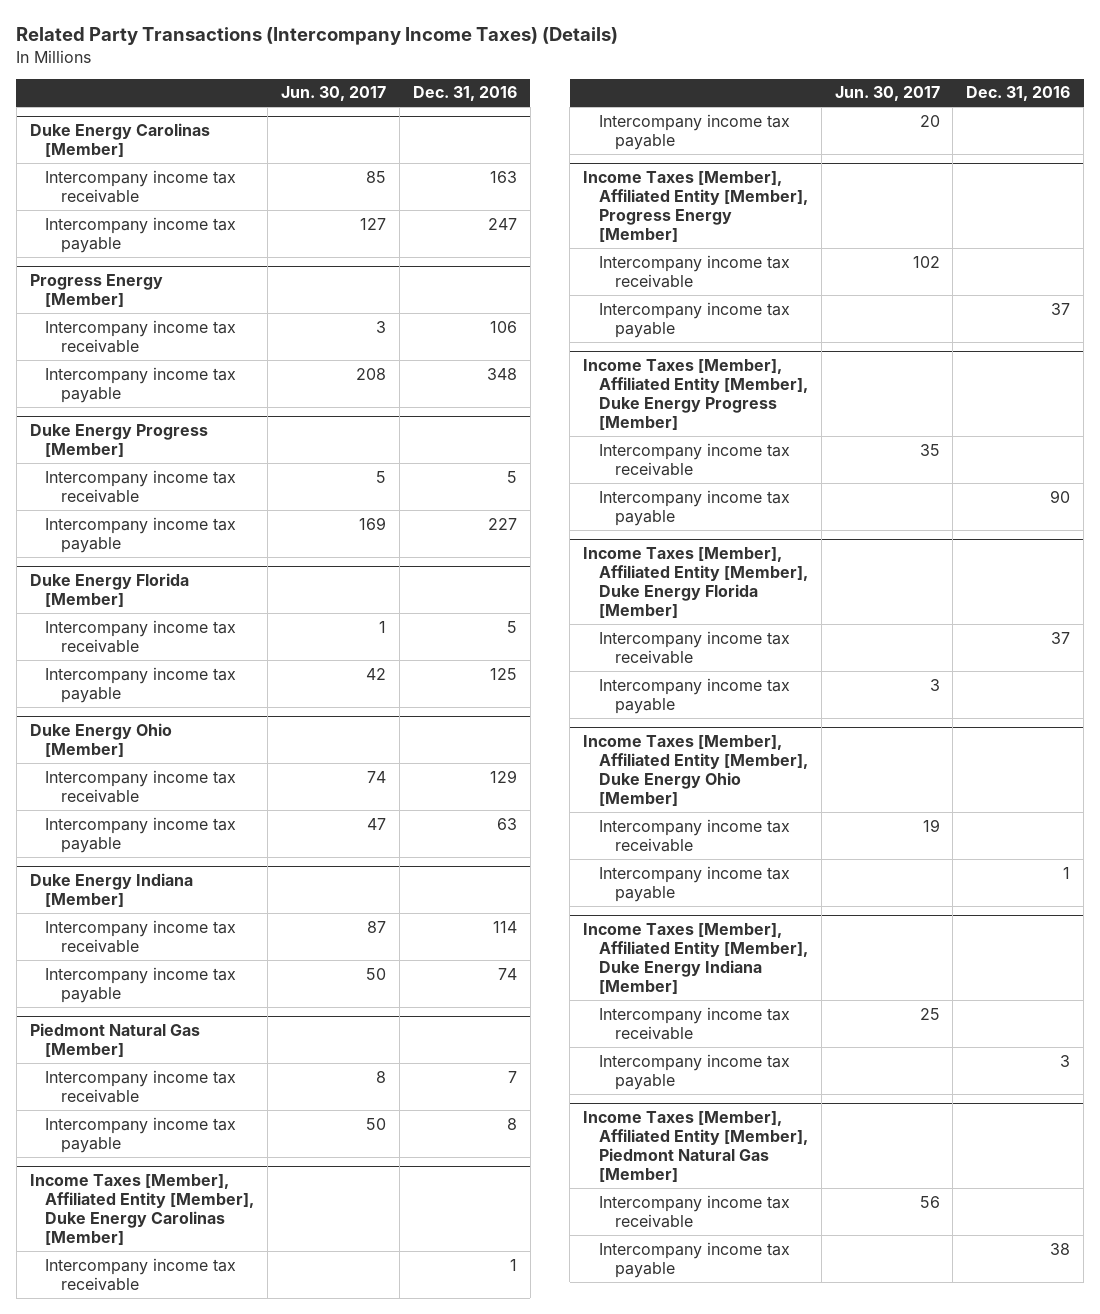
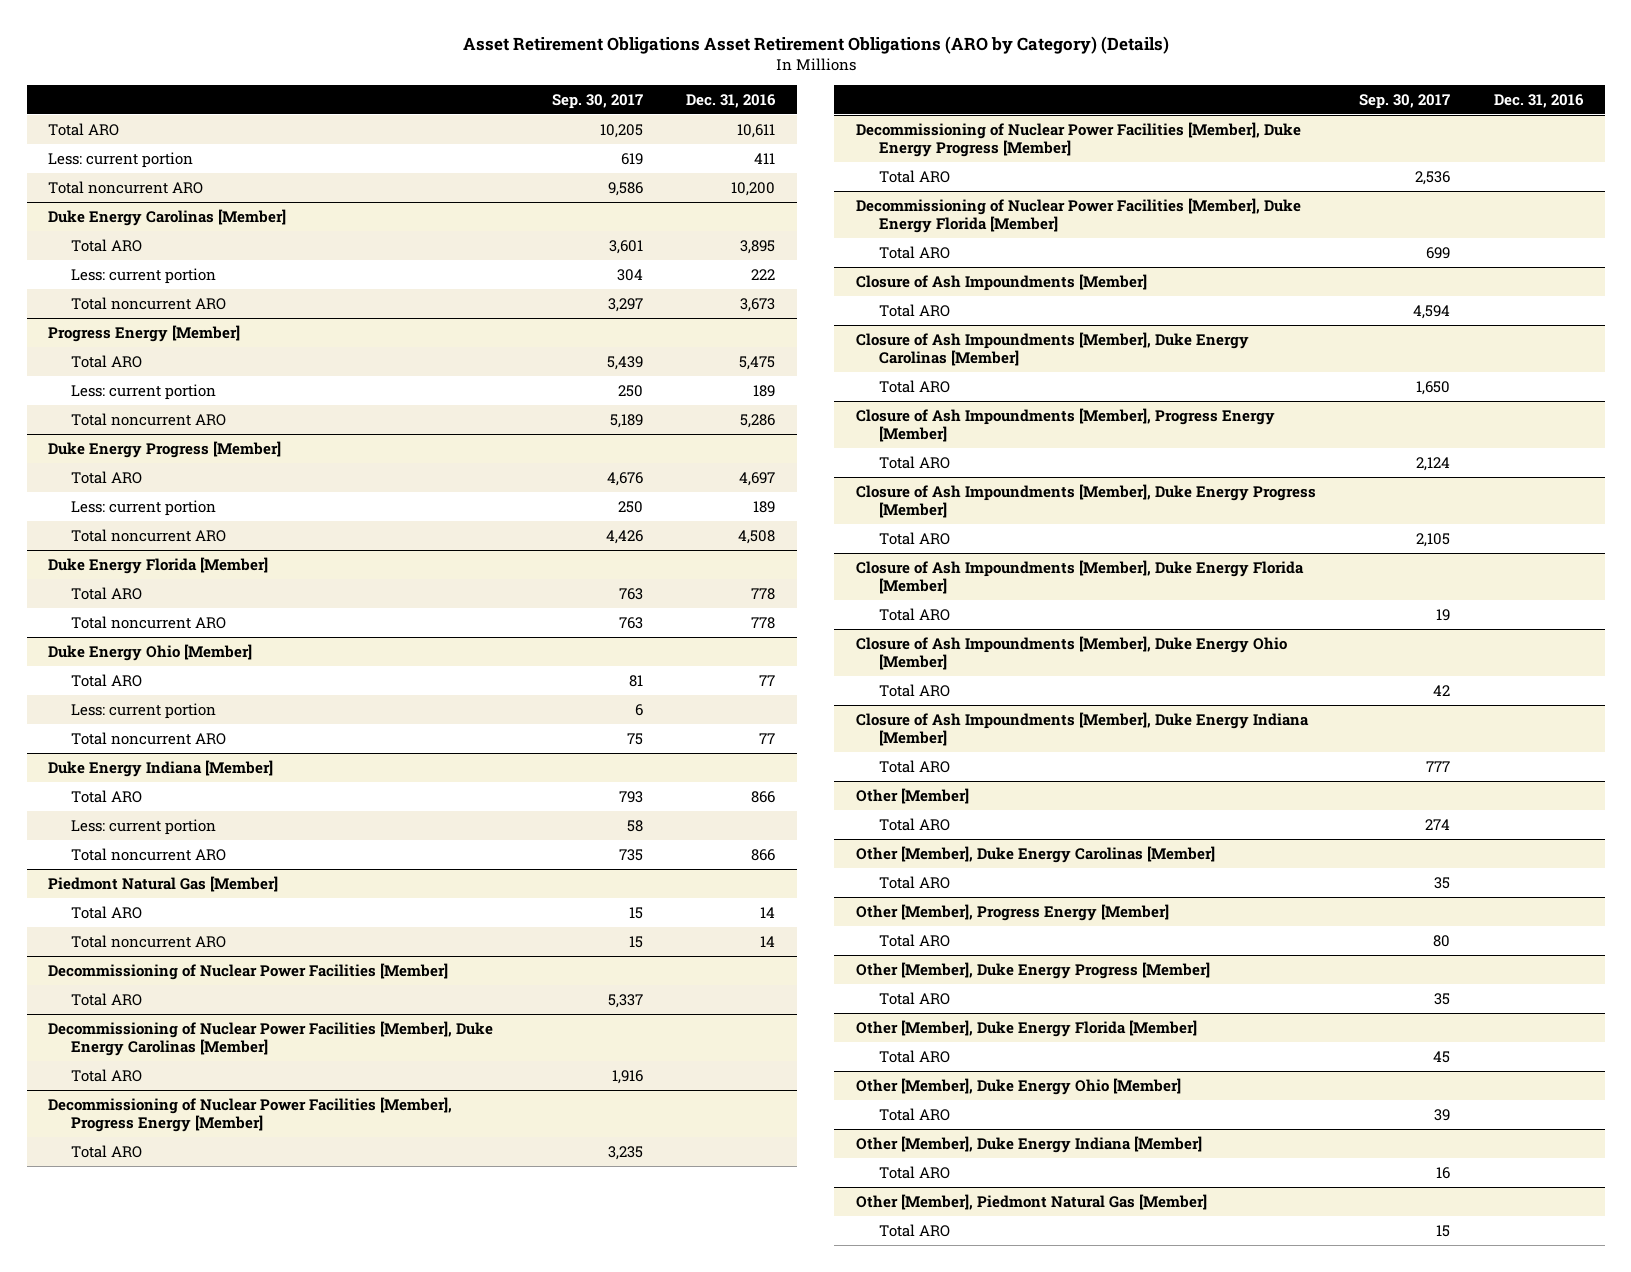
[16,27,619,46] Related Party Transactions (Intercompany Income Taxes) (Details) -> [462,35,1169,54] Asset Retirement Obligations Asset Retirement Obligations (ARO by Category) (Details)
[281,86,387,102] Jun. 30, 2017 -> none
none -> [551,93,643,109] Sep. 30, 2017
none -> [48,122,120,136] Total ARO
none -> [48,151,194,168] Less: current portion
none -> [48,180,204,194] Total noncurrent ARO
[45,169,237,203] Intercompany income tax receivable -> none
[45,216,237,253] Intercompany income tax payable -> none
none -> [70,238,142,252] Total ARO
none -> [70,267,216,284] Less: current portion
none -> [70,296,226,310] Total noncurrent ARO
[45,319,237,353] Intercompany income tax receivable -> none
[45,366,237,403] Intercompany income tax payable -> none
none -> [70,354,142,368] Total ARO
none -> [70,383,216,400] Less: current portion
none -> [70,412,226,426] Total noncurrent ARO
[45,469,237,503] Intercompany income tax receivable -> none
[45,516,237,553] Intercompany income tax payable -> none
none -> [70,470,142,484] Total ARO
none -> [70,499,216,516] Less: current portion
none -> [70,528,226,542] Total noncurrent ARO
[45,619,237,653] Intercompany income tax receivable -> none
[45,666,237,703] Intercompany income tax payable -> none
none -> [70,586,142,600] Total ARO
none -> [70,615,226,629] Total noncurrent ARO
[45,769,237,803] Intercompany income tax receivable -> none
[45,816,237,853] Intercompany income tax payable -> none
none -> [70,673,142,687] Total ARO
none -> [70,702,216,719] Less: current portion
none -> [70,731,226,745] Total noncurrent ARO
[45,919,237,953] Intercompany income tax receivable -> none
[45,966,237,1003] Intercompany income tax payable -> none
none -> [70,789,142,803] Total ARO
none -> [70,818,216,835] Less: current portion
none -> [70,847,226,861] Total noncurrent ARO
[45,1069,237,1103] Intercompany income tax receivable -> none
[45,1116,237,1153] Intercompany income tax payable -> none
[29,1174,255,1245] Income Taxes [Member], Affiliated Entity [Member], Duke Energy Carolinas [Member] -> none
[45,1257,237,1291] Intercompany income tax receivable -> none
[598,113,790,150] Intercompany income tax payable -> none
[583,171,808,242] Income Taxes [Member], Affiliated Entity [Member], Progress Energy [Member] -> none
[598,254,790,288] Intercompany income tax receivable -> none
[598,301,790,338] Intercompany income tax payable -> none
[583,359,808,430] Income Taxes [Member], Affiliated Entity [Member], Duke Energy Progress [Member] -> none
[598,442,790,476] Intercompany income tax receivable -> none
[598,489,790,526] Intercompany income tax payable -> none
[583,547,808,618] Income Taxes [Member], Affiliated Entity [Member], Duke Energy Florida [Member] -> none
[598,630,790,664] Intercompany income tax receivable -> none
[598,677,790,714] Intercompany income tax payable -> none
[583,735,808,806] Income Taxes [Member], Affiliated Entity [Member], Duke Energy Ohio [Member] -> none
[598,818,790,852] Intercompany income tax receivable -> none
[598,865,790,902] Intercompany income tax payable -> none
[583,923,808,994] Income Taxes [Member], Affiliated Entity [Member], Duke Energy Indiana [Member] -> none
[598,1006,790,1040] Intercompany income tax receivable -> none
[598,1053,790,1090] Intercompany income tax payable -> none
[583,1111,808,1182] Income Taxes [Member], Affiliated Entity [Member], Piedmont Natural Gas [Member] -> none
[598,1194,790,1228] Intercompany income tax receivable -> none
[598,1241,790,1278] Intercompany income tax payable -> none
none -> [70,905,142,919] Total ARO
none -> [70,934,226,948] Total noncurrent ARO
none -> [48,962,449,980] Decommissioning of Nuclear Power Facilities [Member]
none -> [70,992,142,1006] Total ARO
none -> [48,1020,494,1056] Decommissioning of Nuclear Power Facilities [Member], Duke Energy Carolinas [Member]
none -> [70,1068,142,1082] Total ARO
none -> [48,1096,453,1132] Decommissioning of Nuclear Power Facilities [Member], Progress Energy [Member]
none -> [70,1144,142,1158] Total ARO
none -> [855,121,1301,157] Decommissioning of Nuclear Power Facilities [Member], Duke Energy Progress [Member]
none -> [878,169,950,183] Total ARO
none -> [855,197,1301,233] Decommissioning of Nuclear Power Facilities [Member], Duke Energy Florida [Member]
none -> [878,245,950,259] Total ARO
none -> [855,273,1147,291] Closure of Ash Impoundments [Member]
none -> [878,303,950,317] Total ARO
none -> [855,331,1249,366] Closure of Ash Impoundments [Member], Duke Energy Carolinas [Member]
none -> [878,379,950,393] Total ARO
none -> [855,407,1275,442] Closure of Ash Impoundments [Member], Progress Energy [Member]
none -> [878,455,950,469] Total ARO
none -> [855,483,1316,518] Closure of Ash Impoundments [Member], Duke Energy Progress [Member]
none -> [878,531,950,545] Total ARO
none -> [855,559,1304,594] Closure of Ash Impoundments [Member], Duke Energy Florida [Member]
none -> [878,607,950,621] Total ARO
none -> [855,635,1287,670] Closure of Ash Impoundments [Member], Duke Energy Ohio [Member]
none -> [878,683,950,697] Total ARO
none -> [855,711,1309,746] Closure of Ash Impoundments [Member], Duke Energy Indiana [Member]
none -> [878,759,950,773] Total ARO
none -> [855,787,969,804] Other [Member]
none -> [878,817,950,831] Total ARO
none -> [855,845,1215,863] Other [Member], Duke Energy Carolinas [Member]
none -> [878,875,950,889] Total ARO
none -> [855,903,1169,921] Other [Member], Progress Energy [Member]
none -> [878,933,950,947] Total ARO
none -> [855,961,1210,979] Other [Member], Duke Energy Progress [Member]
none -> [878,991,950,1005] Total ARO
none -> [855,1019,1197,1037] Other [Member], Duke Energy Florida [Member]
none -> [878,1049,950,1063] Total ARO
none -> [855,1077,1181,1095] Other [Member], Duke Energy Ohio [Member]
none -> [878,1107,950,1121] Total ARO
none -> [855,1135,1202,1153] Other [Member], Duke Energy Indiana [Member]
none -> [878,1165,950,1179] Total ARO
none -> [855,1193,1207,1210] Other [Member], Piedmont Natural Gas [Member]
none -> [878,1223,950,1237] Total ARO

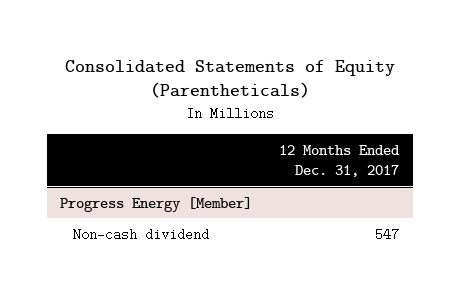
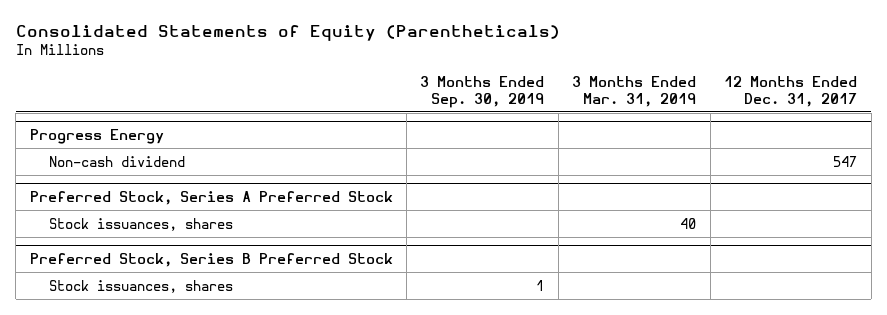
none -> [420,76,545,108] 3 Months Ended Sep. 30, 2019
none -> [572,76,697,107] 3 Months Ended Mar. 31, 2019
[60,196,253,212] Progress Energy [Member] -> [29,128,164,144] Progress Energy
none -> [29,190,393,205] Preferred Stock, Series A Preferred Stock
none -> [49,217,234,231] Stock issuances, shares
none -> [29,252,393,267] Preferred Stock, Series B Preferred Stock
none -> [49,279,234,293] Stock issuances, shares

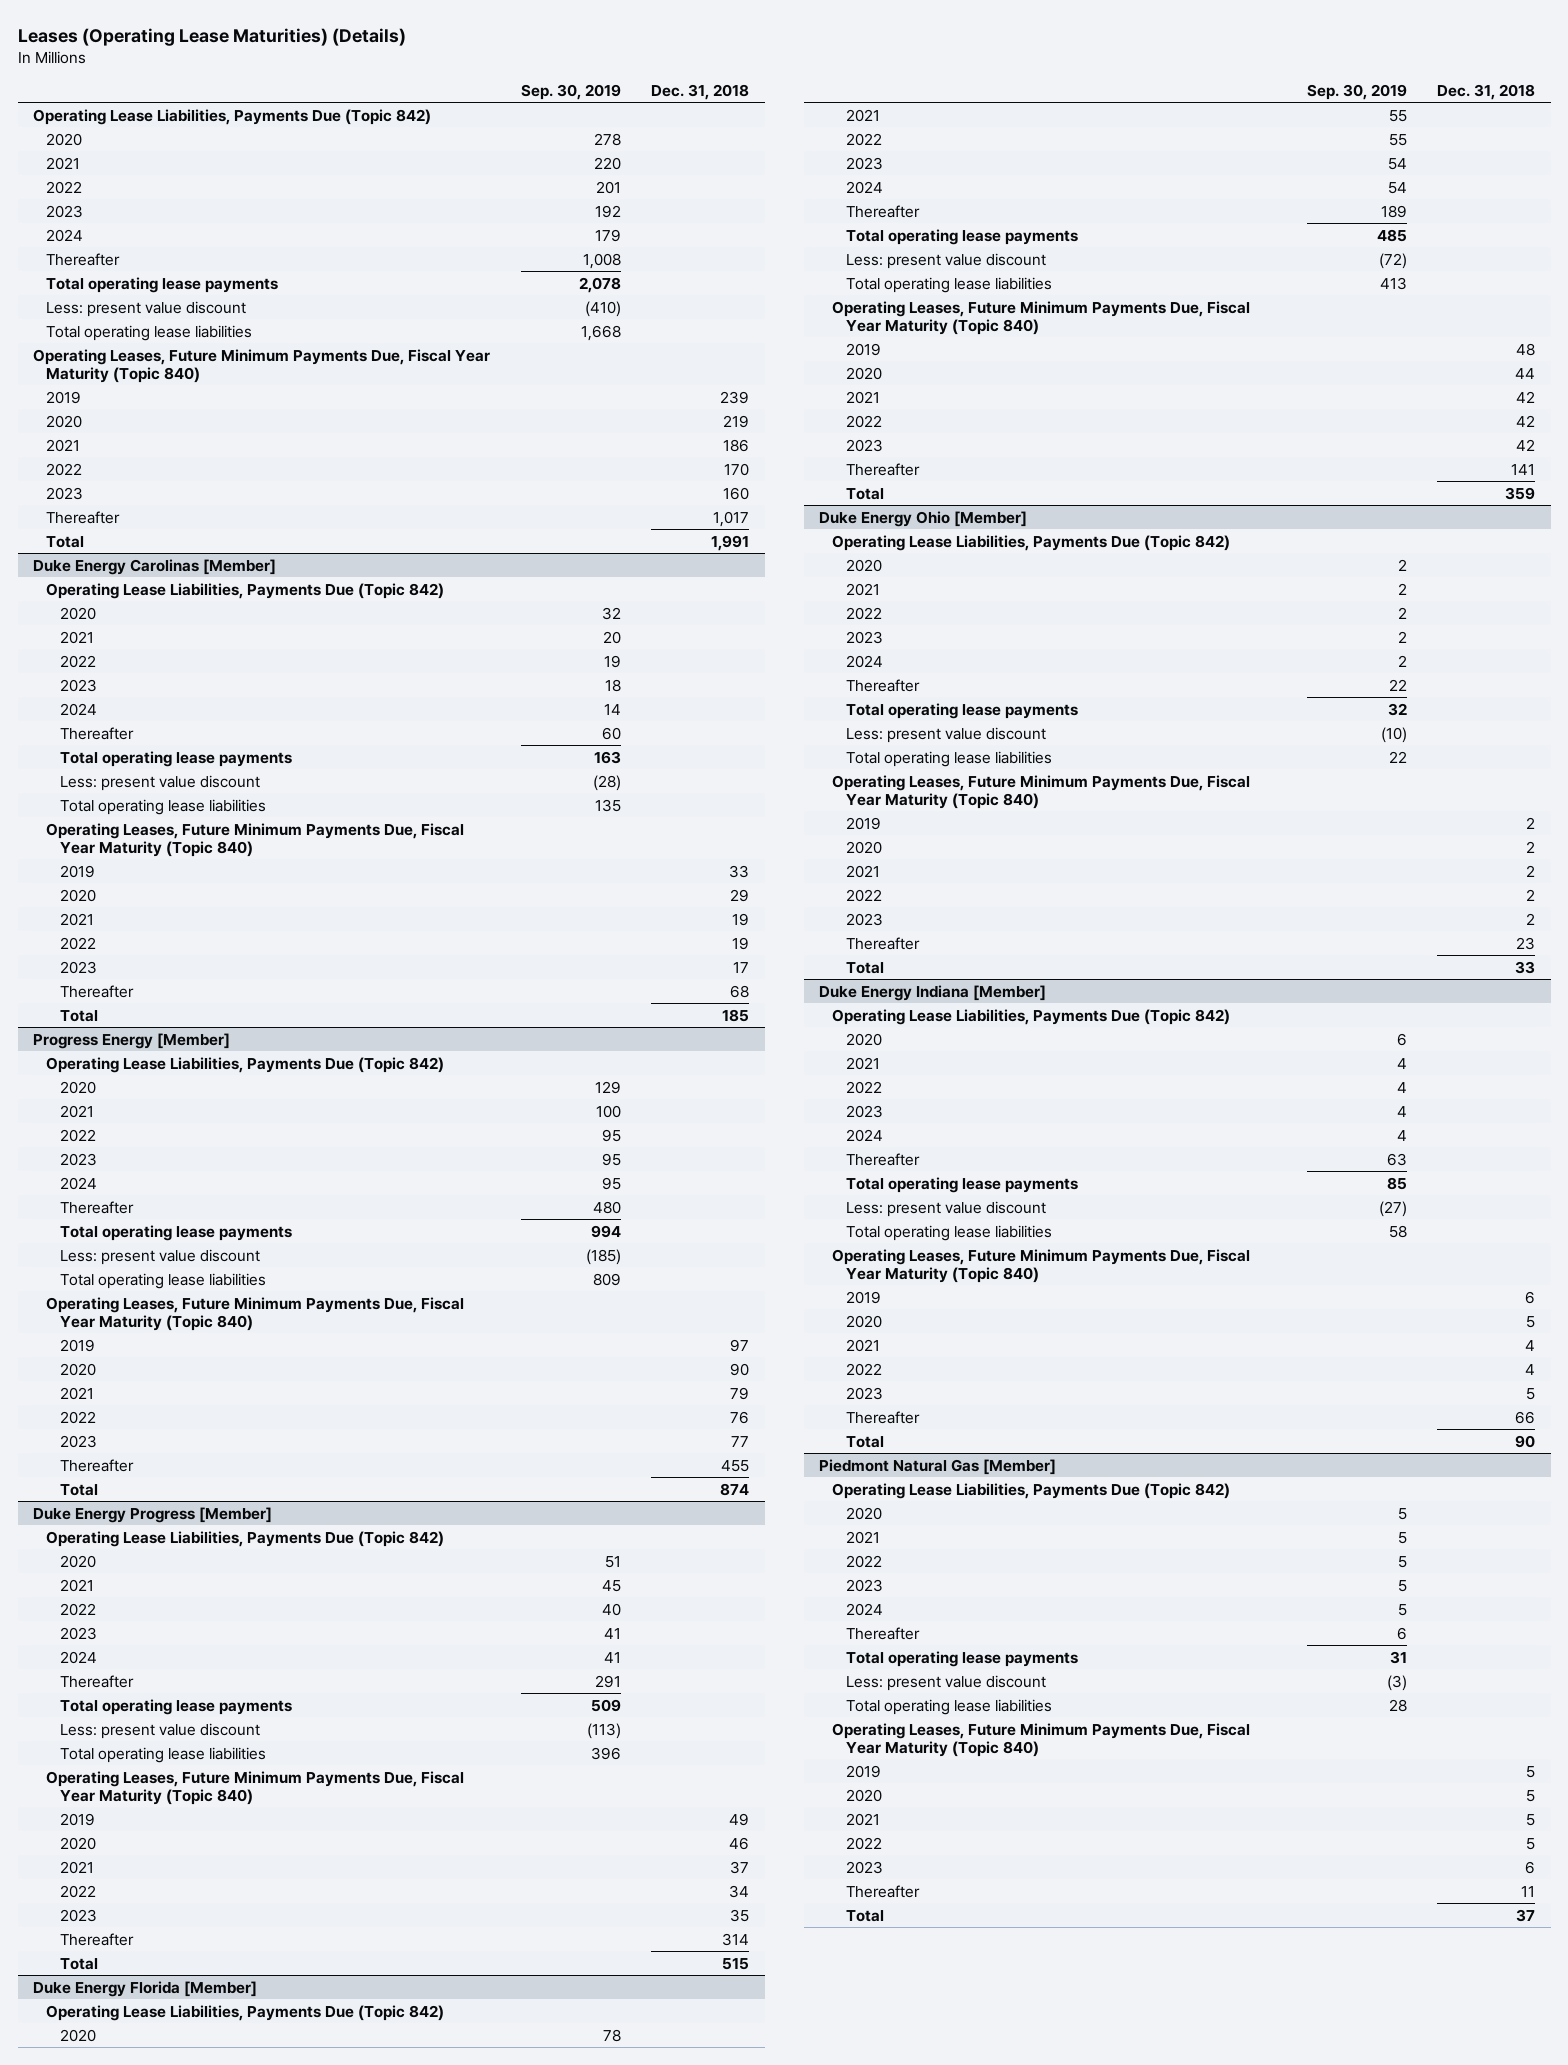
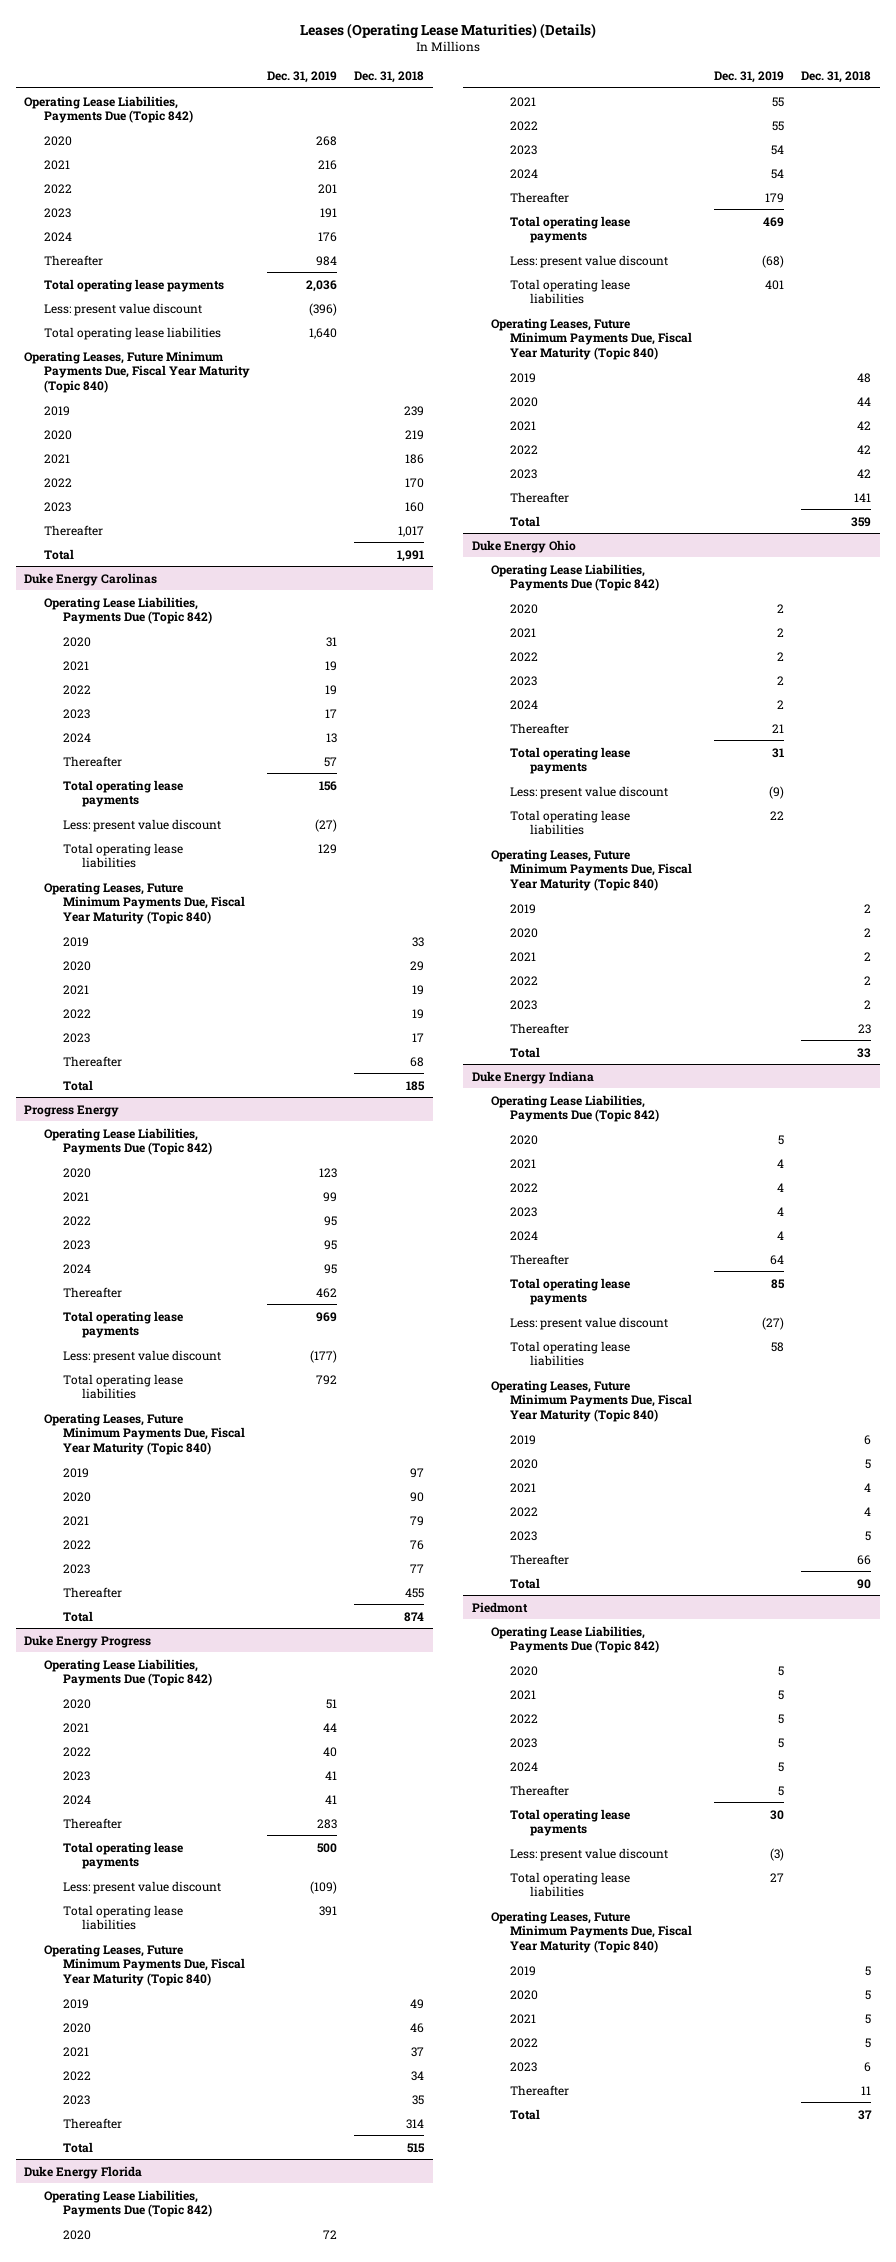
[520,83,621,100] Sep. 30, 2019 -> none
none -> [266,70,337,83] Dec. 31, 2019
[32,558,276,575] Duke Energy Carolinas [Member] -> [24,572,158,586] Duke Energy Carolinas
[32,1032,230,1049] Progress Energy [Member] -> [24,1104,120,1117] Progress Energy
[32,1506,272,1523] Duke Energy Progress [Member] -> [24,1634,152,1648] Duke Energy Progress
[32,1980,257,1997] Duke Energy Florida [Member] -> [24,2165,143,2179] Duke Energy Florida
[818,510,1027,527] Duke Energy Ohio [Member] -> [471,539,576,553] Duke Energy Ohio
[818,984,1046,1001] Duke Energy Indiana [Member] -> [471,1070,594,1084] Duke Energy Indiana
[818,1458,1056,1475] Piedmont Natural Gas [Member] -> [471,1601,528,1613] Piedmont

